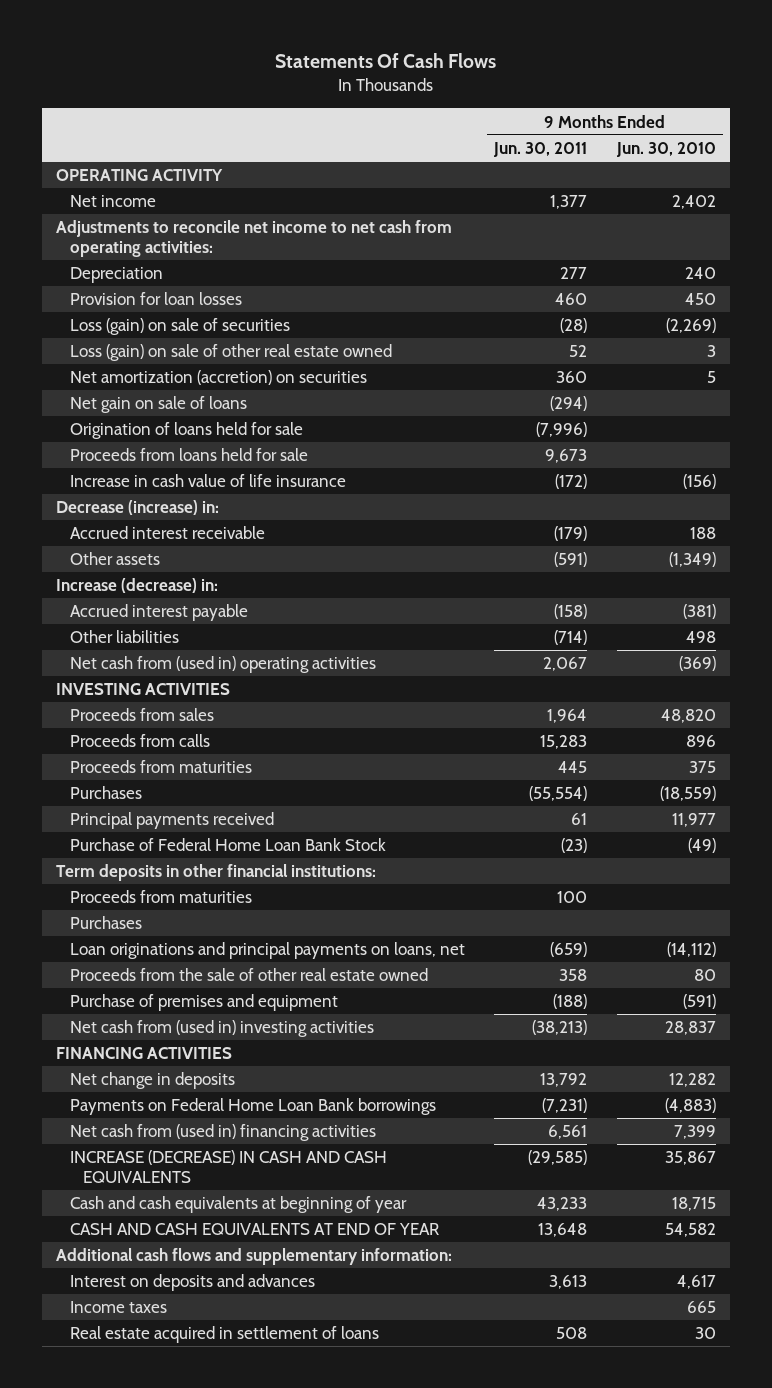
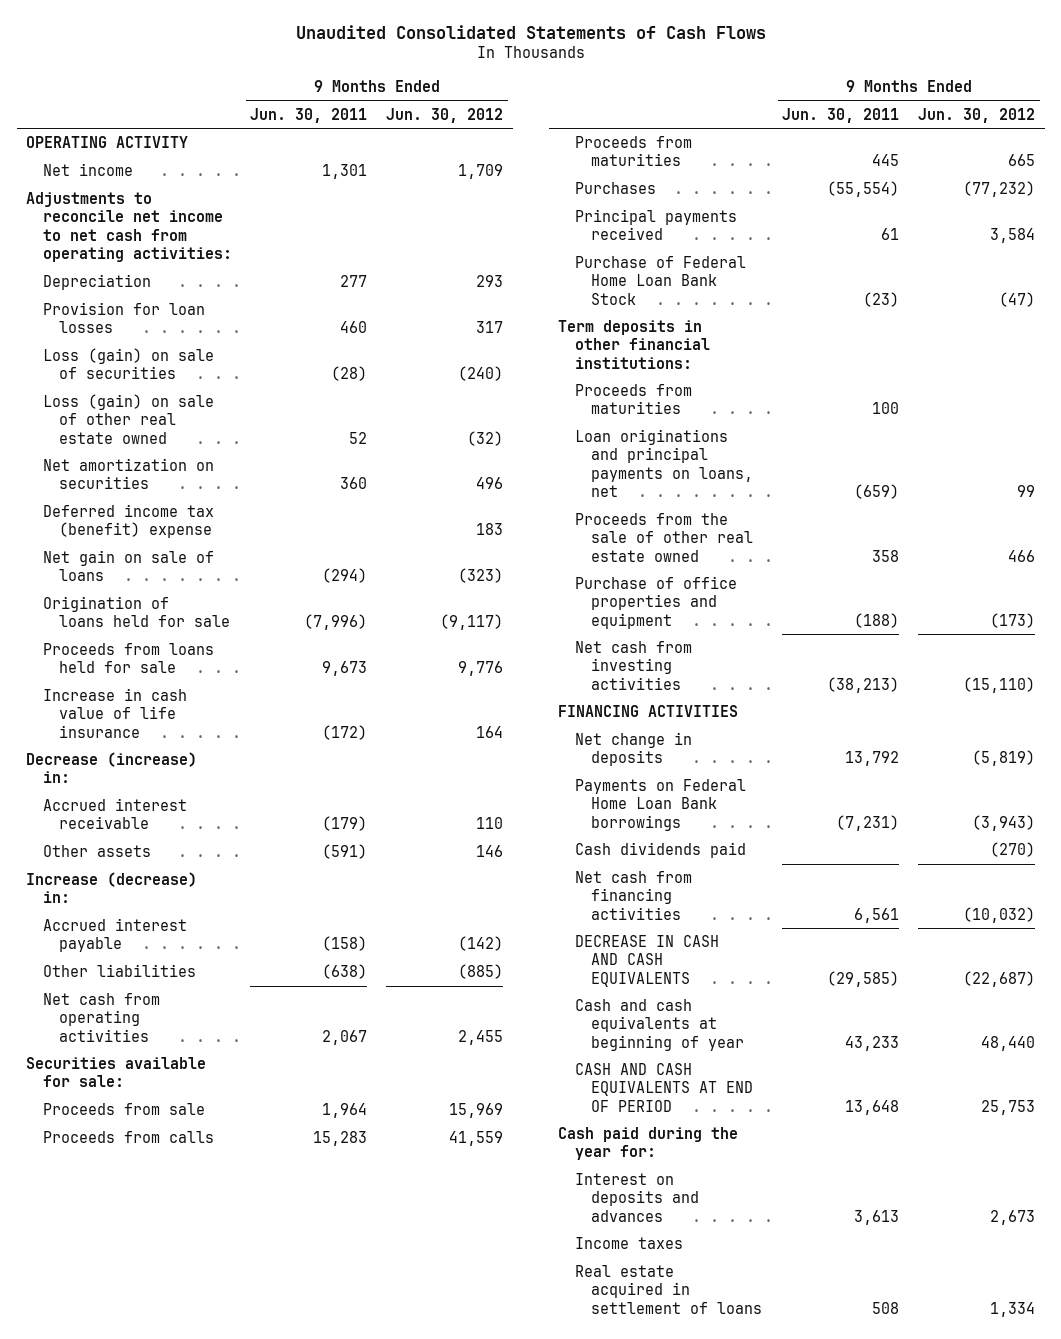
[274,53,496,69] Statements Of Cash Flows -> [295,25,766,40] Unaudited Consolidated Statements of Cash Flows
[615,142,716,158] Jun. 30, 2010 -> none
none -> [386,107,504,123] Jun. 30, 2012
[550,195,588,210] 1,377 -> [322,164,368,180] 1,301
[69,370,367,386] Net amortization (accretion) on securities -> [42,458,214,490] Net amortization on securities
none -> [42,504,214,539] Deferred income tax (benefit) expense
[56,683,231,696] INVESTING ACTIVITIES -> none
[554,630,588,646] (714) -> [322,964,368,980] (638)
[69,656,376,674] Net cash from (used in) operating activities -> [42,993,160,1042] Net cash from operating activities
none -> [26,1057,207,1088] Securities available for sale:
[69,708,214,722] Proceeds from sales -> [42,1103,205,1116] Proceeds from sale
[69,916,142,930] Purchases -> none
[69,994,338,1012] Purchase of premises and equipment -> [574,576,737,629] Purchase of office properties and equipment
[69,1020,374,1038] Net cash from (used in) investing activities -> [574,641,692,690] Net cash from investing activities
none -> [574,842,746,859] Cash dividends paid
[69,1124,376,1142] Net cash from (used in) financing activities -> [574,871,692,920] Net cash from financing activities
[69,1150,387,1184] INCREASE (DECREASE) IN CASH AND CASH EQUIVALENTS -> [574,935,719,987] DECREASE IN CASH AND CASH EQUIVALENTS
[69,1223,439,1236] CASH AND CASH EQUIVALENTS AT END OF YEAR -> [574,1063,753,1112] CASH AND CASH EQUIVALENTS AT END OF PERIOD
[56,1248,453,1266] Additional cash flows and supplementary information: -> [558,1127,739,1161] Cash paid during the year for:

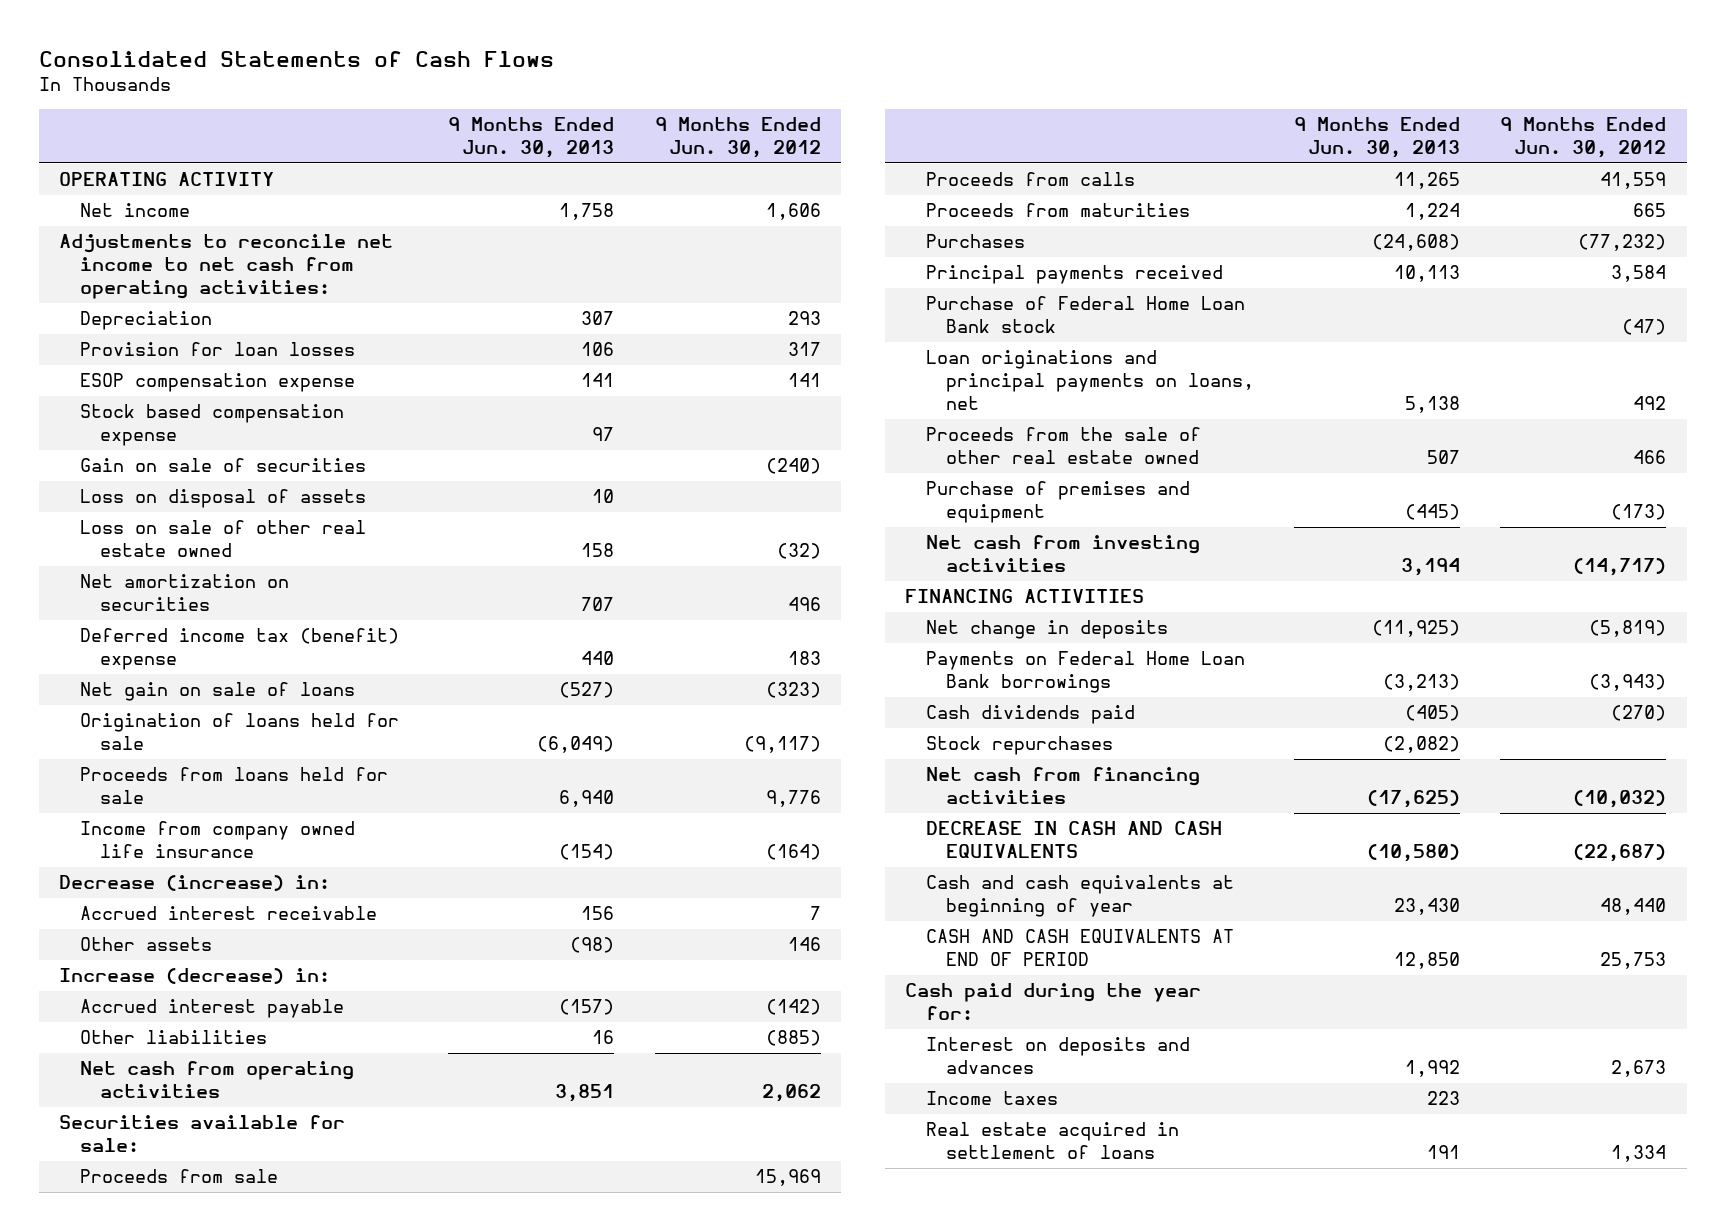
[295,25,766,40] Unaudited Consolidated Statements of Cash Flows -> [39,50,555,67] Consolidated Statements of Cash Flows
[250,107,368,123] Jun. 30, 2011 -> none
none -> [448,117,615,158] 9 Months Ended Jun. 30, 2013
[458,164,504,180] 1,709 -> [765,203,821,221] 1,606
none -> [79,373,355,393] ESOP compensation expense
none -> [79,404,344,447] Stock based compensation expense
[42,348,214,380] Loss (gain) on sale of securities -> [79,458,366,473] Gain on sale of securities
none -> [79,489,366,509] Loss on disposal of assets
[42,394,214,444] Loss (gain) on sale of other real estate owned -> [79,520,366,558] Loss on sale of other real estate owned
[42,688,187,738] Increase in cash value of life insurance -> none
none -> [79,821,355,859] Income from company owned life insurance
[476,817,504,830] 110 -> [809,906,821,921] 7
[458,1029,504,1045] 2,455 -> [761,1084,821,1103] 2,062
[558,320,710,369] Term deposits in other financial institutions: -> none
[574,384,692,415] Proceeds from maturities -> none
[574,256,746,305] Purchase of Federal Home Loan Bank Stock -> [925,296,1245,334] Purchase of Federal Home Loan Bank stock
[1017,484,1036,497] 99 -> [1633,395,1667,410] 492
[574,576,737,629] Purchase of office properties and equipment -> [925,481,1190,524] Purchase of premises and equipment
[963,676,1036,693] (15,110) -> [1573,558,1667,577] (14,717)
none -> [925,736,1113,756] Stock repurchases

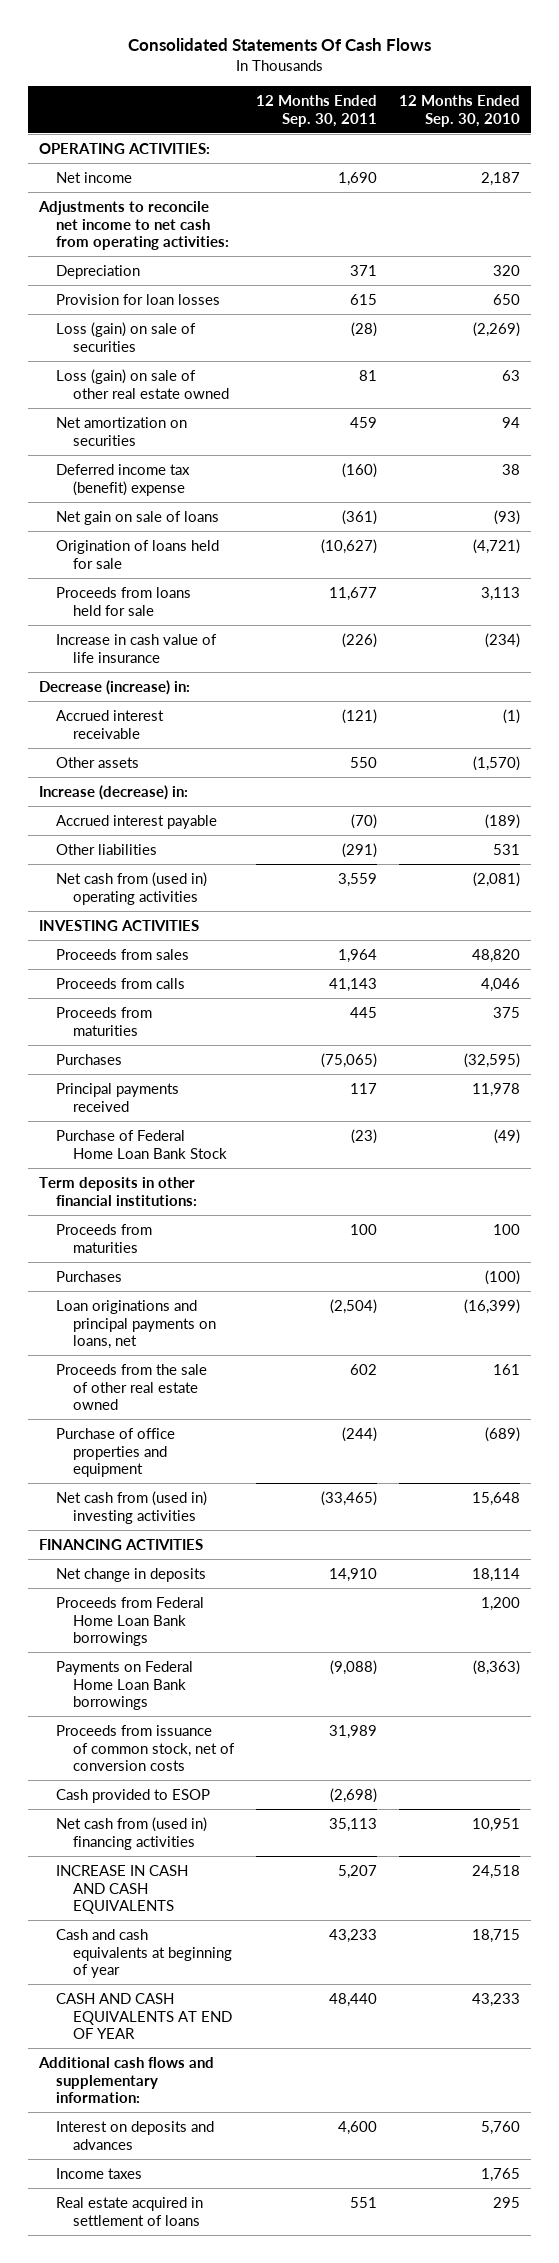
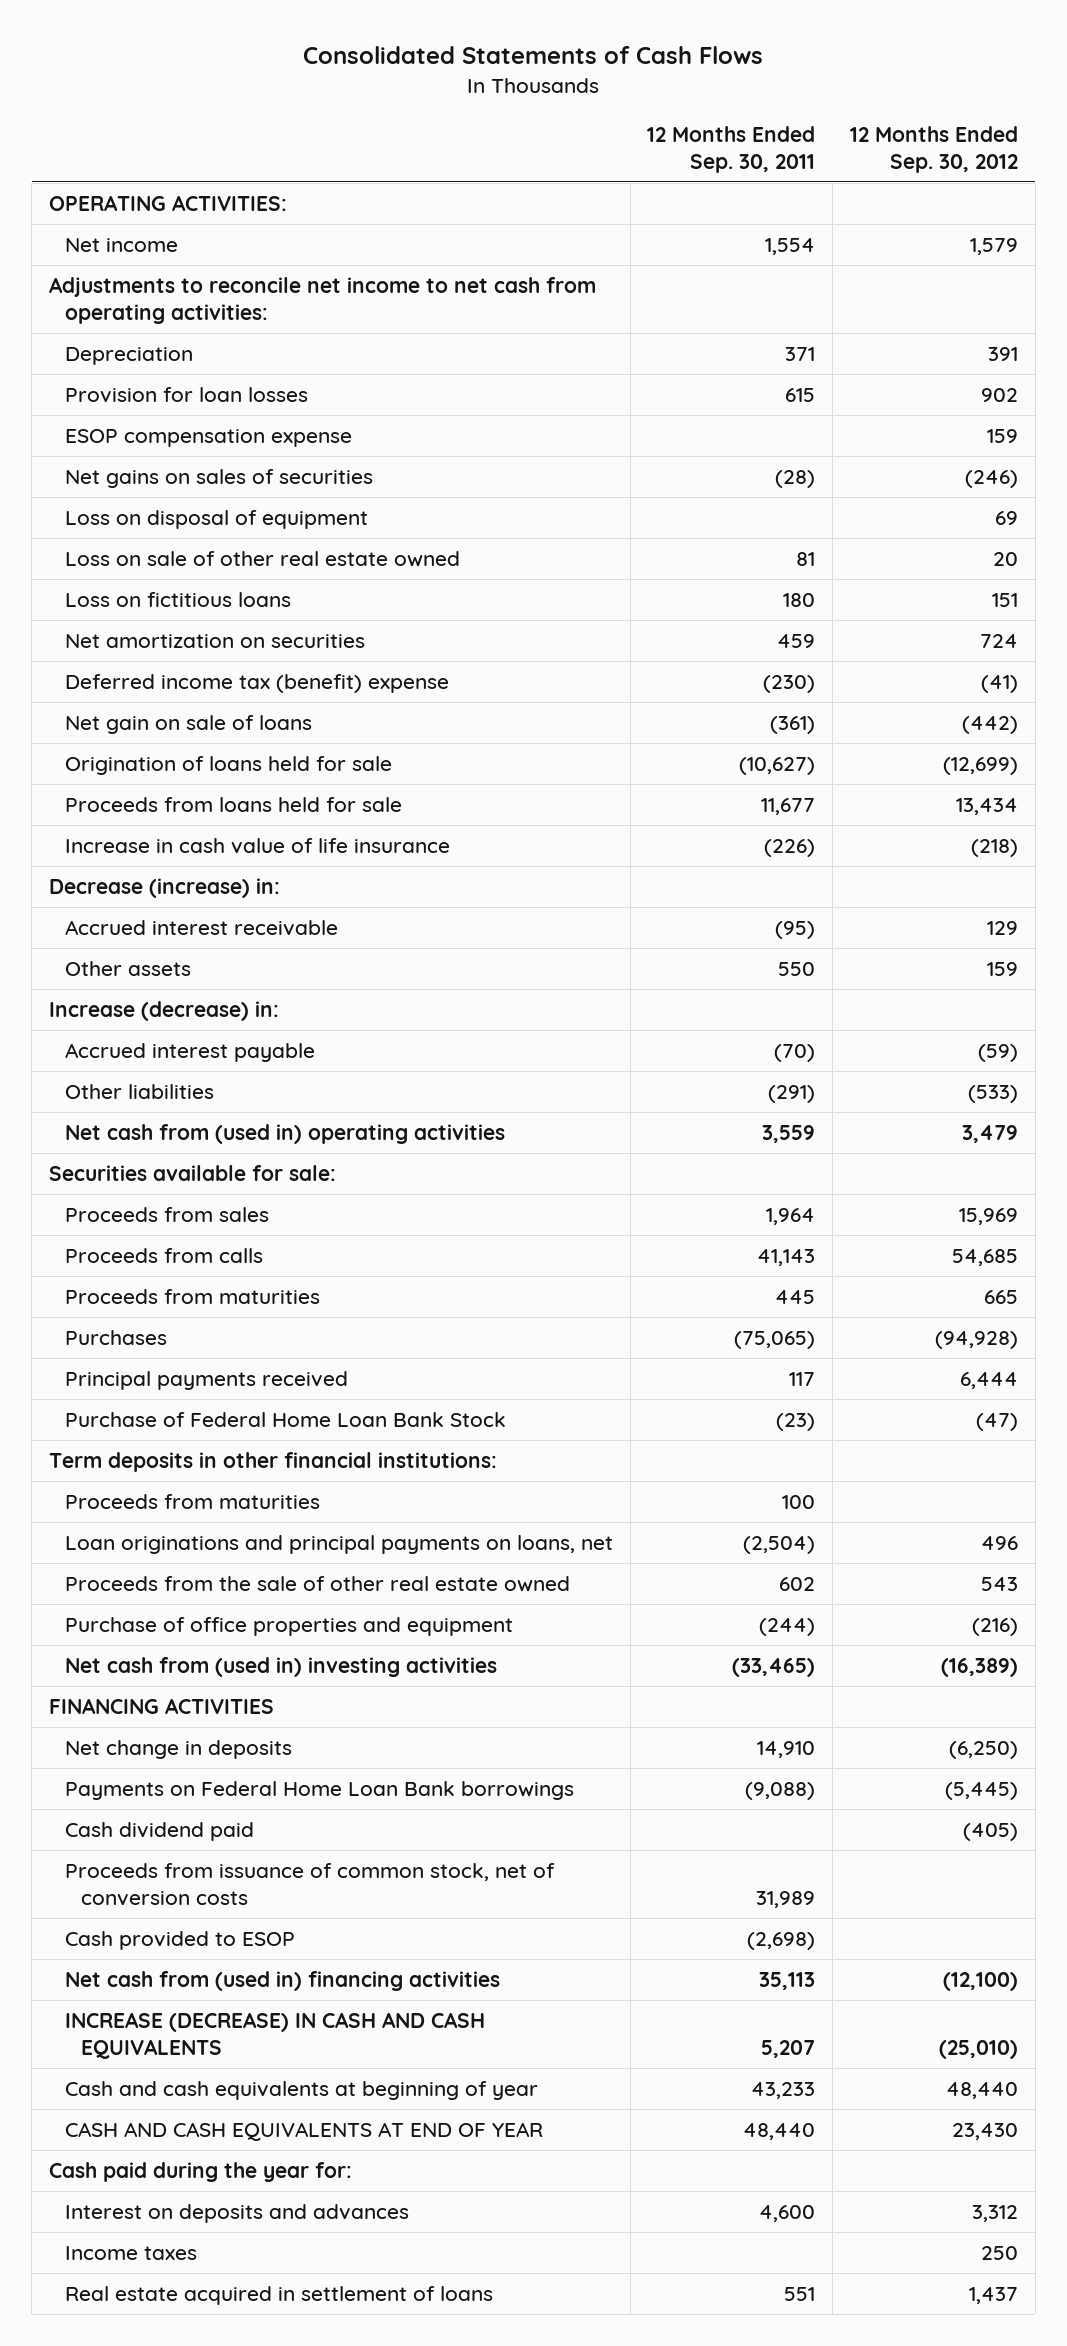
[127,38,431,52] Consolidated Statements Of Cash Flows -> [303,46,764,65] Consolidated Statements of Cash Flows
[399,94,521,127] 12 Months Ended Sep. 30, 2010 -> none
none -> [850,125,1019,173] 12 Months Ended Sep. 30, 2012
[338,171,378,186] 1,690 -> [765,237,816,255] 1,554
none -> [64,428,352,447] ESOP compensation expense
[56,321,197,352] Loss (gain) on sale of securities -> [64,468,373,488] Net gains on sales of securities
none -> [64,509,368,529] Loss on disposal of equipment
[56,368,230,399] Loss (gain) on sale of other real estate owned -> [64,550,460,567] Loss on sale of other real estate owned
none -> [64,591,291,607] Loss on fictitious loans
[342,462,378,478] (160) -> [763,674,816,693] (230)
[342,708,378,724] (121) -> [775,920,816,939] (95)
[39,919,200,931] INVESTING ACTIVITIES -> none
none -> [48,1164,336,1181] Securities available for sale:
[56,1270,123,1282] Purchases -> none
[56,1596,205,1647] Proceeds from Federal Home Loan Bank borrowings -> none
none -> [64,1821,254,1841] Cash dividend paid
[56,1864,189,1915] INCREASE IN CASH AND CASH EQUIVALENTS -> [64,2011,485,2060] INCREASE (DECREASE) IN CASH AND CASH EQUIVALENTS
[38,2056,215,2104] Additional cash flows and supplementary information: -> [48,2161,352,2182] Cash paid during the year for:

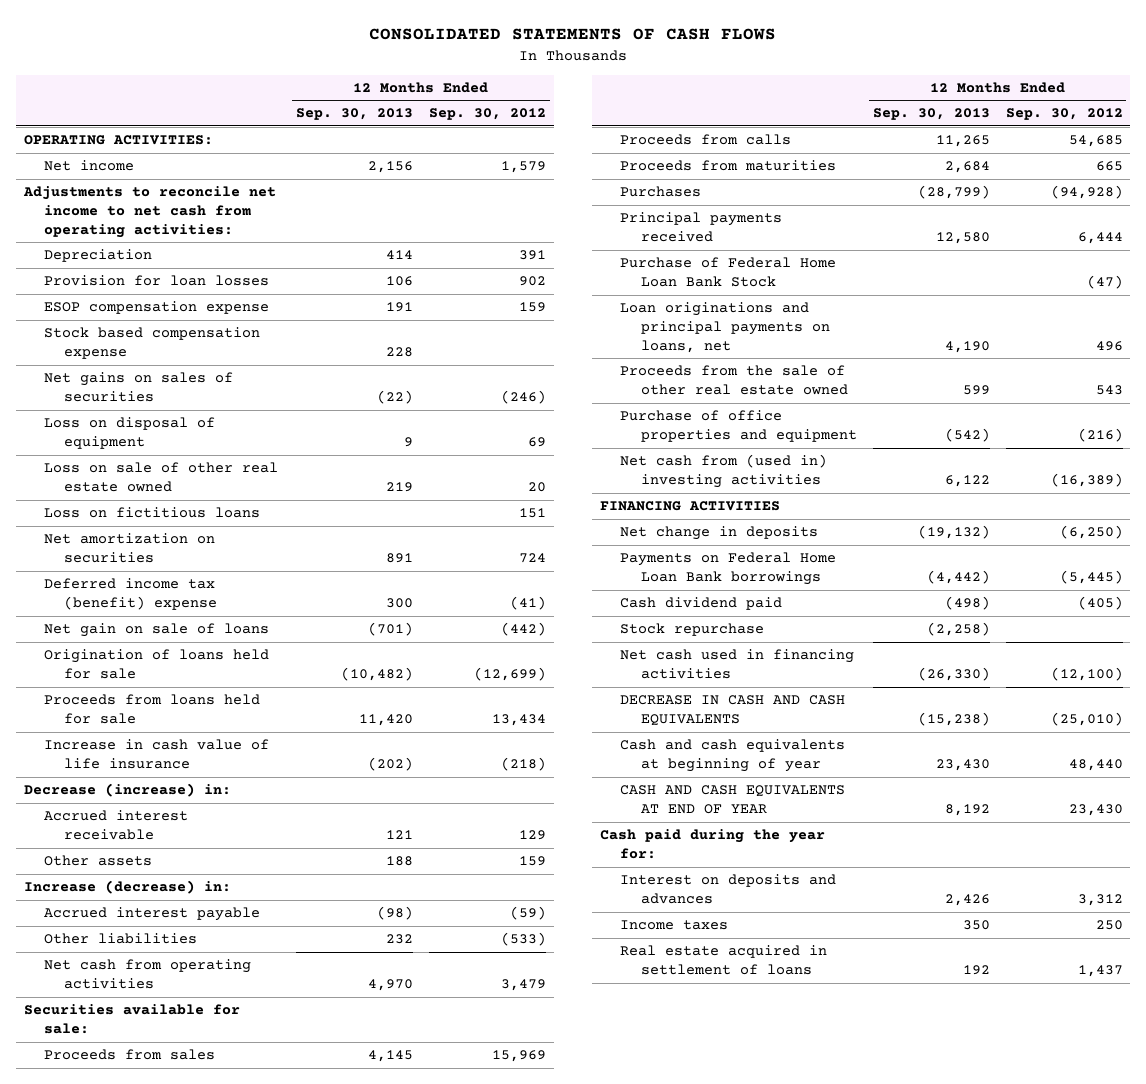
[303,46,764,65] Consolidated Statements of Cash Flows -> [369,28,777,41] CONSOLIDATED STATEMENTS OF CASH FLOWS
[647,125,816,173] 12 Months Ended Sep. 30, 2011 -> none
none -> [296,108,414,121] Sep. 30, 2013
none -> [44,327,261,360] Stock based compensation expense
[64,1123,505,1144] Net cash from (used in) operating activities -> [44,959,252,990] Net cash from operating activities
[48,1451,497,1472] Term deposits in other financial institutions: -> none
[64,1493,320,1509] Proceeds from maturities -> none
[64,1862,555,1907] Proceeds from issuance of common stock, net of conversion costs -> none
[64,1930,295,1950] Cash provided to ESOP -> none
none -> [620,623,765,637] Stock repurchase
[64,1970,500,1991] Net cash from (used in) financing activities -> [620,649,855,680] Net cash used in financing activities
[64,2011,485,2060] INCREASE (DECREASE) IN CASH AND CASH EQUIVALENTS -> [620,695,846,727] DECREASE IN CASH AND CASH EQUIVALENTS

